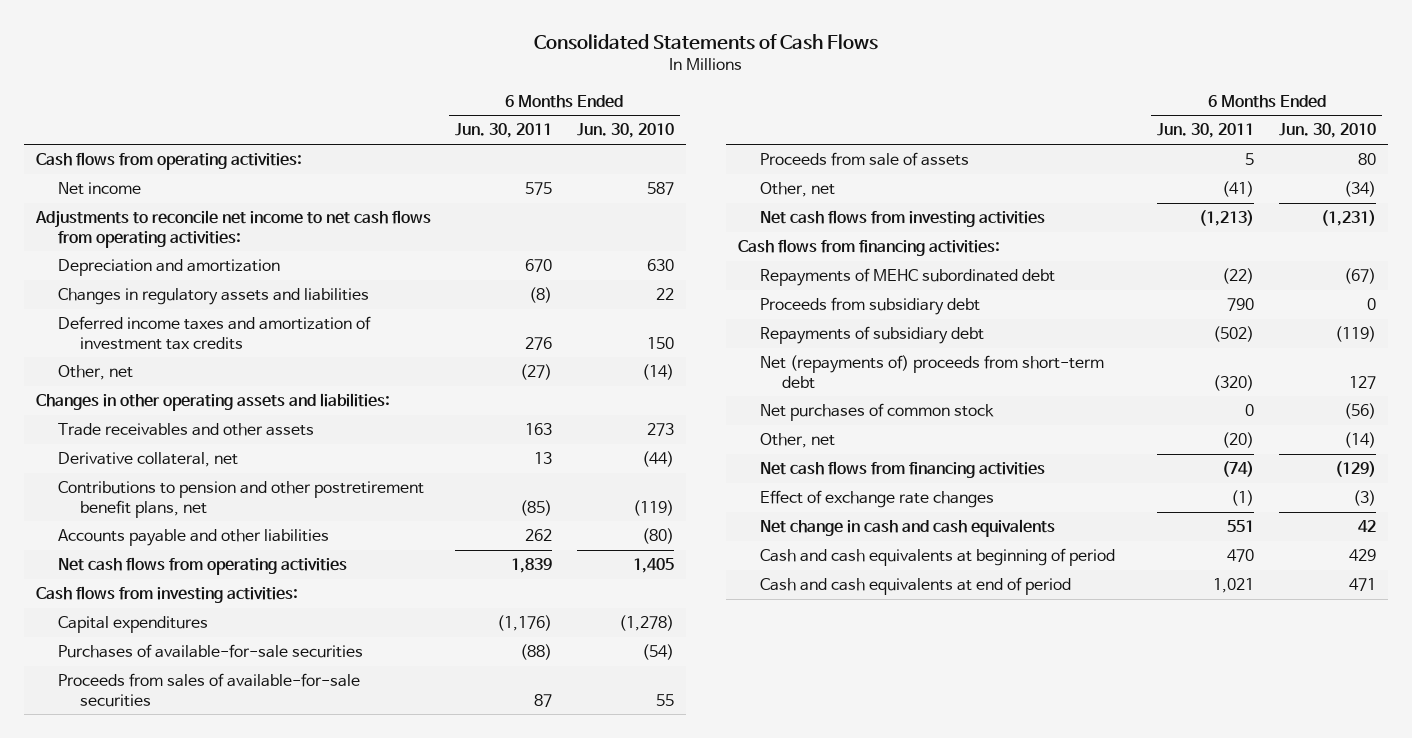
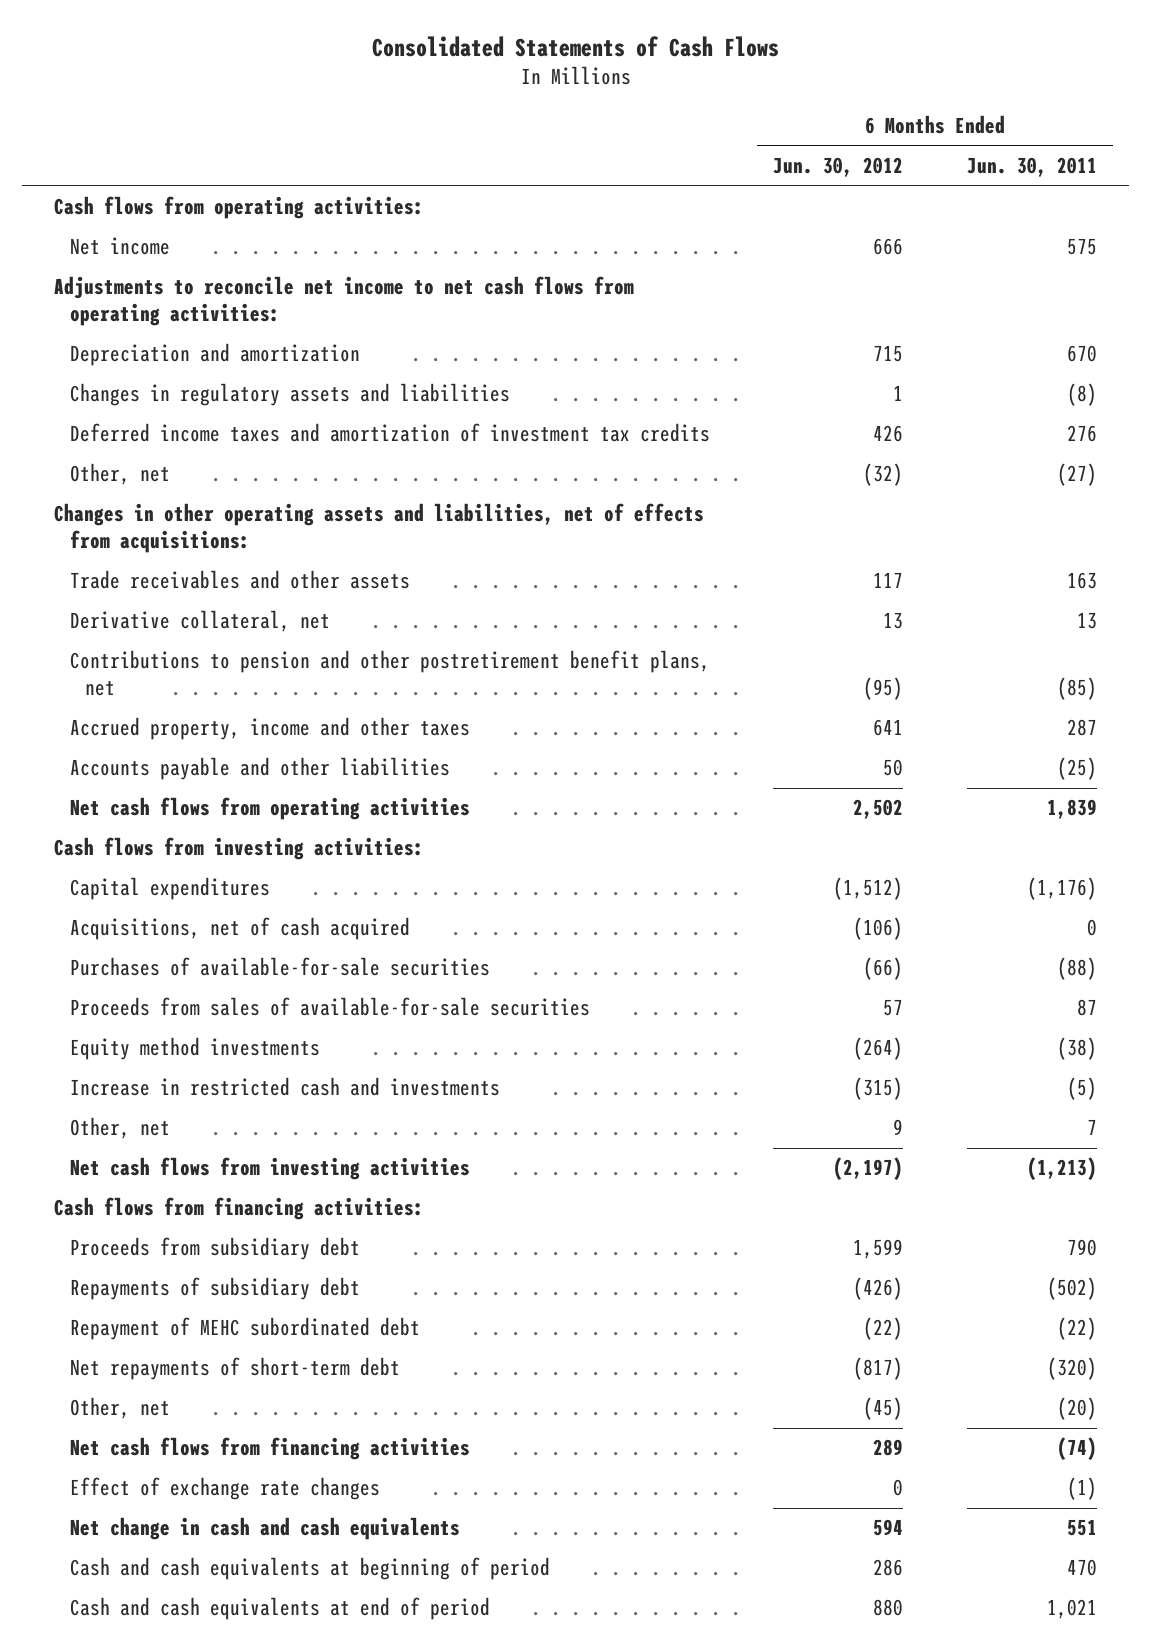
[576,123,674,139] Jun. 30, 2010 -> none
none -> [773,157,904,178] Jun. 30, 2012
[35,393,390,412] Changes in other operating assets and liabilities: -> [54,503,705,554] Changes in other operating assets and liabilities, net of effects from acquisitions:
none -> [69,717,470,741] Accrued property, income and other taxes
[525,529,553,542] 262 -> [1056,757,1097,781] (25)
none -> [69,917,410,941] Acquisitions, net of cash acquired
[760,152,970,167] Proceeds from sale of assets -> none
none -> [69,1037,320,1061] Equity method investments
none -> [69,1077,500,1097] Increase in restricted cash and investments
[1222,181,1255,198] (41) -> [1086,1119,1097,1136] 7
[760,268,1056,287] Repayments of MEHC subordinated debt -> none
[760,403,995,422] Net purchases of common stock -> none
none -> [69,1317,420,1341] Repayment of MEHC subordinated debt
[760,355,1105,389] Net (repayments of) proceeds from short-term debt -> [69,1357,400,1381] Net repayments of short-term debt

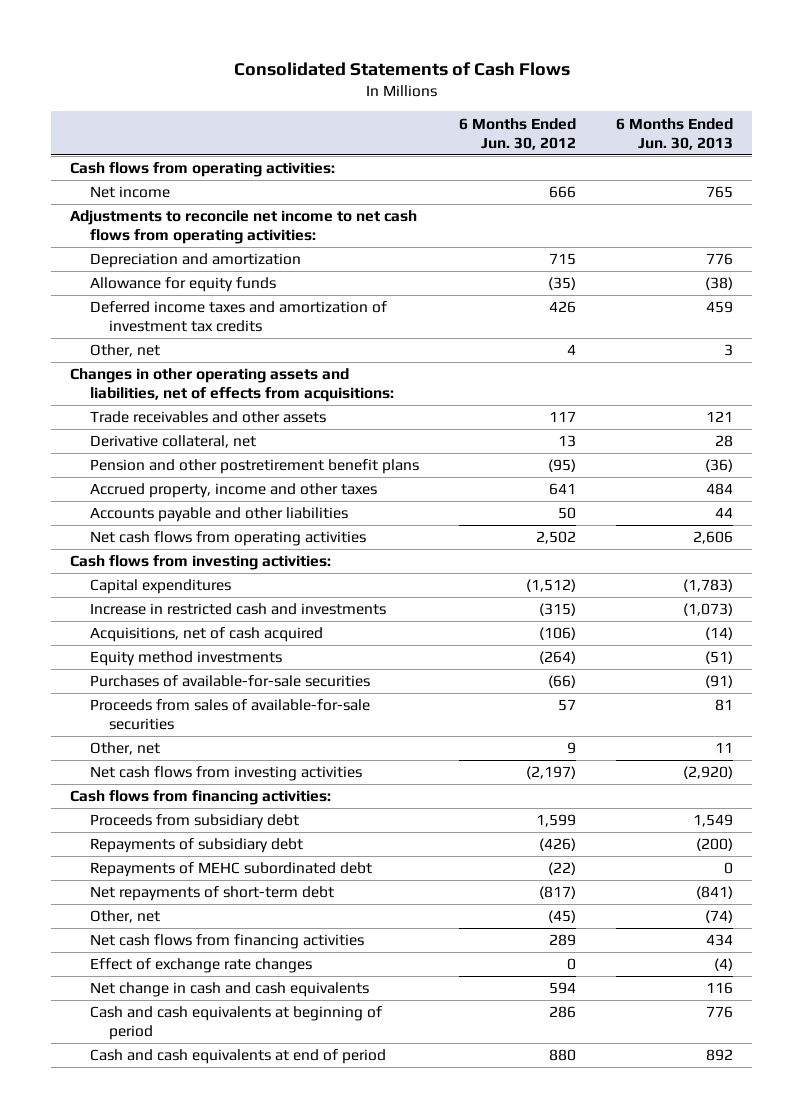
[966,157,1097,178] Jun. 30, 2011 -> none
none -> [615,117,733,150] 6 Months Ended Jun. 30, 2013
[69,383,510,407] Changes in regulatory assets and liabilities -> none
none -> [89,277,276,293] Allowance for equity funds
[863,463,904,487] (32) -> [566,344,576,356] 4
[69,650,710,697] Contributions to pension and other postretirement benefit plans, net -> [89,459,419,475] Pension and other postretirement benefit plans
[69,1077,500,1097] Increase in restricted cash and investments -> [89,603,386,616] Increase in restricted cash and investments
[69,1037,320,1061] Equity method investments -> [89,651,282,667] Equity method investments
[69,1317,420,1341] Repayment of MEHC subordinated debt -> [89,862,372,878] Repayments of MEHC subordinated debt

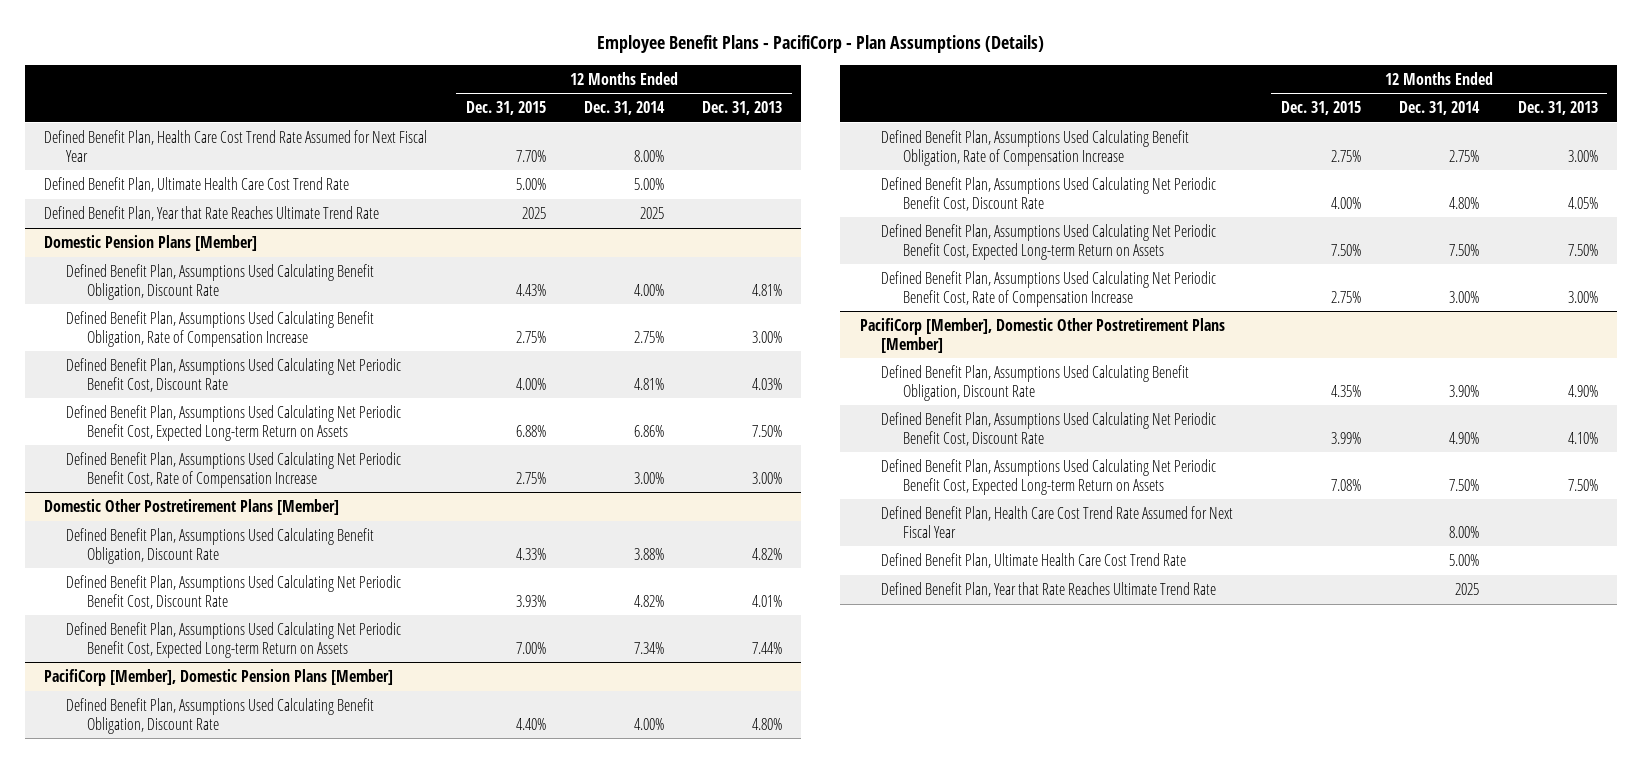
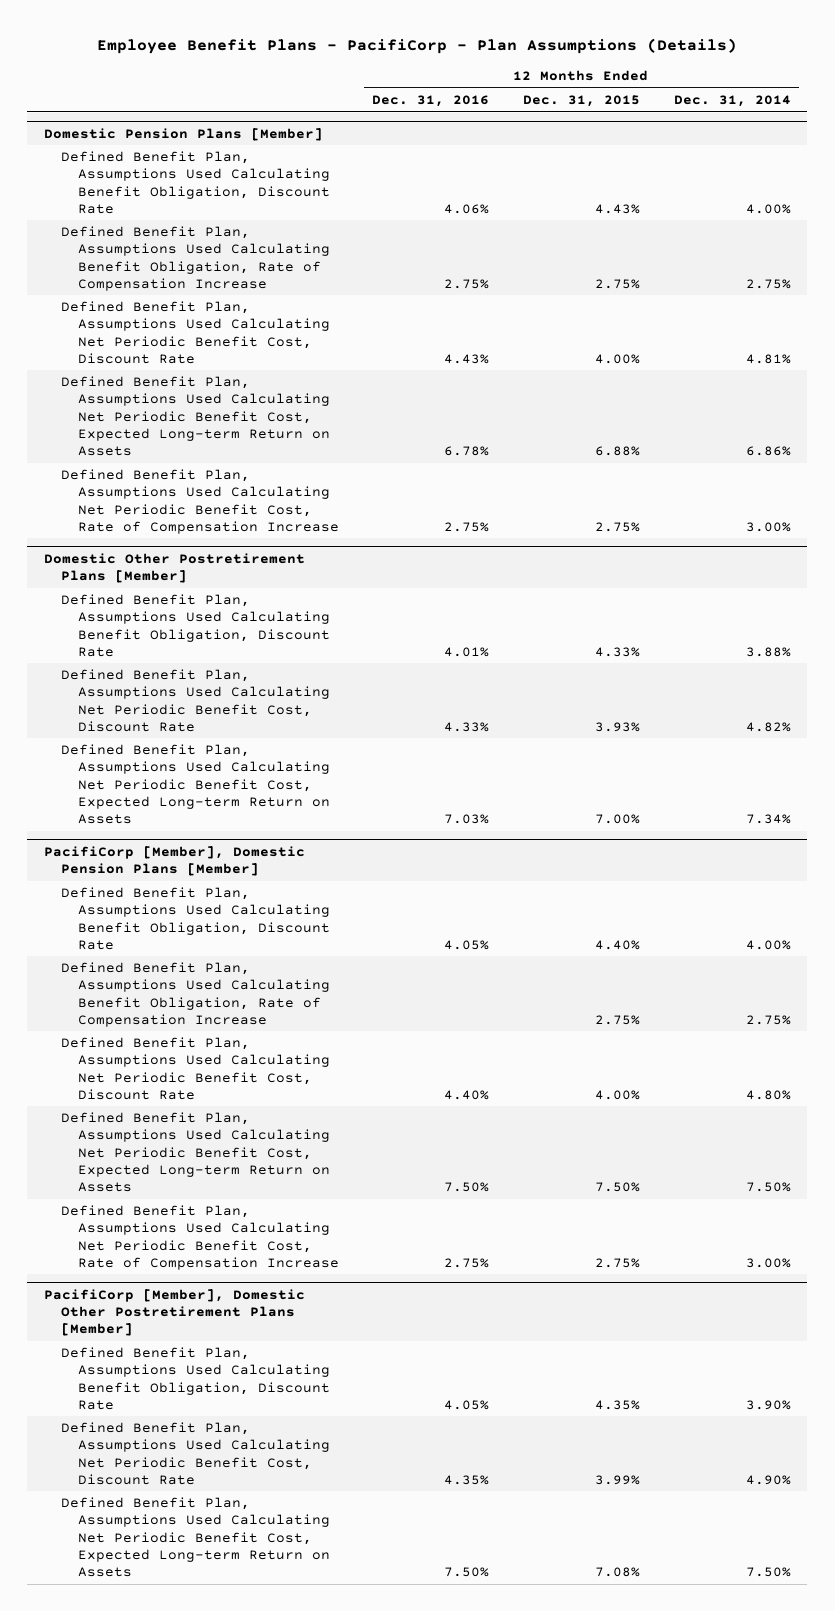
[702,101,783,116] Dec. 31, 2013 -> none
none -> [372,94,490,107] Dec. 31, 2016
[44,129,428,162] Defined Benefit Plan, Health Care Cost Trend Rate Assumed for Next Fiscal Year -> none
[44,176,350,192] Defined Benefit Plan, Ultimate Health Care Cost Trend Rate -> none
[44,205,380,221] Defined Benefit Plan, Year that Rate Reaches Ultimate Trend Rate -> none
[881,505,1234,538] Defined Benefit Plan, Health Care Cost Trend Rate Assumed for Next Fiscal Year -> none
[881,552,1187,568] Defined Benefit Plan, Ultimate Health Care Cost Trend Rate -> none
[881,581,1217,597] Defined Benefit Plan, Year that Rate Reaches Ultimate Trend Rate -> none

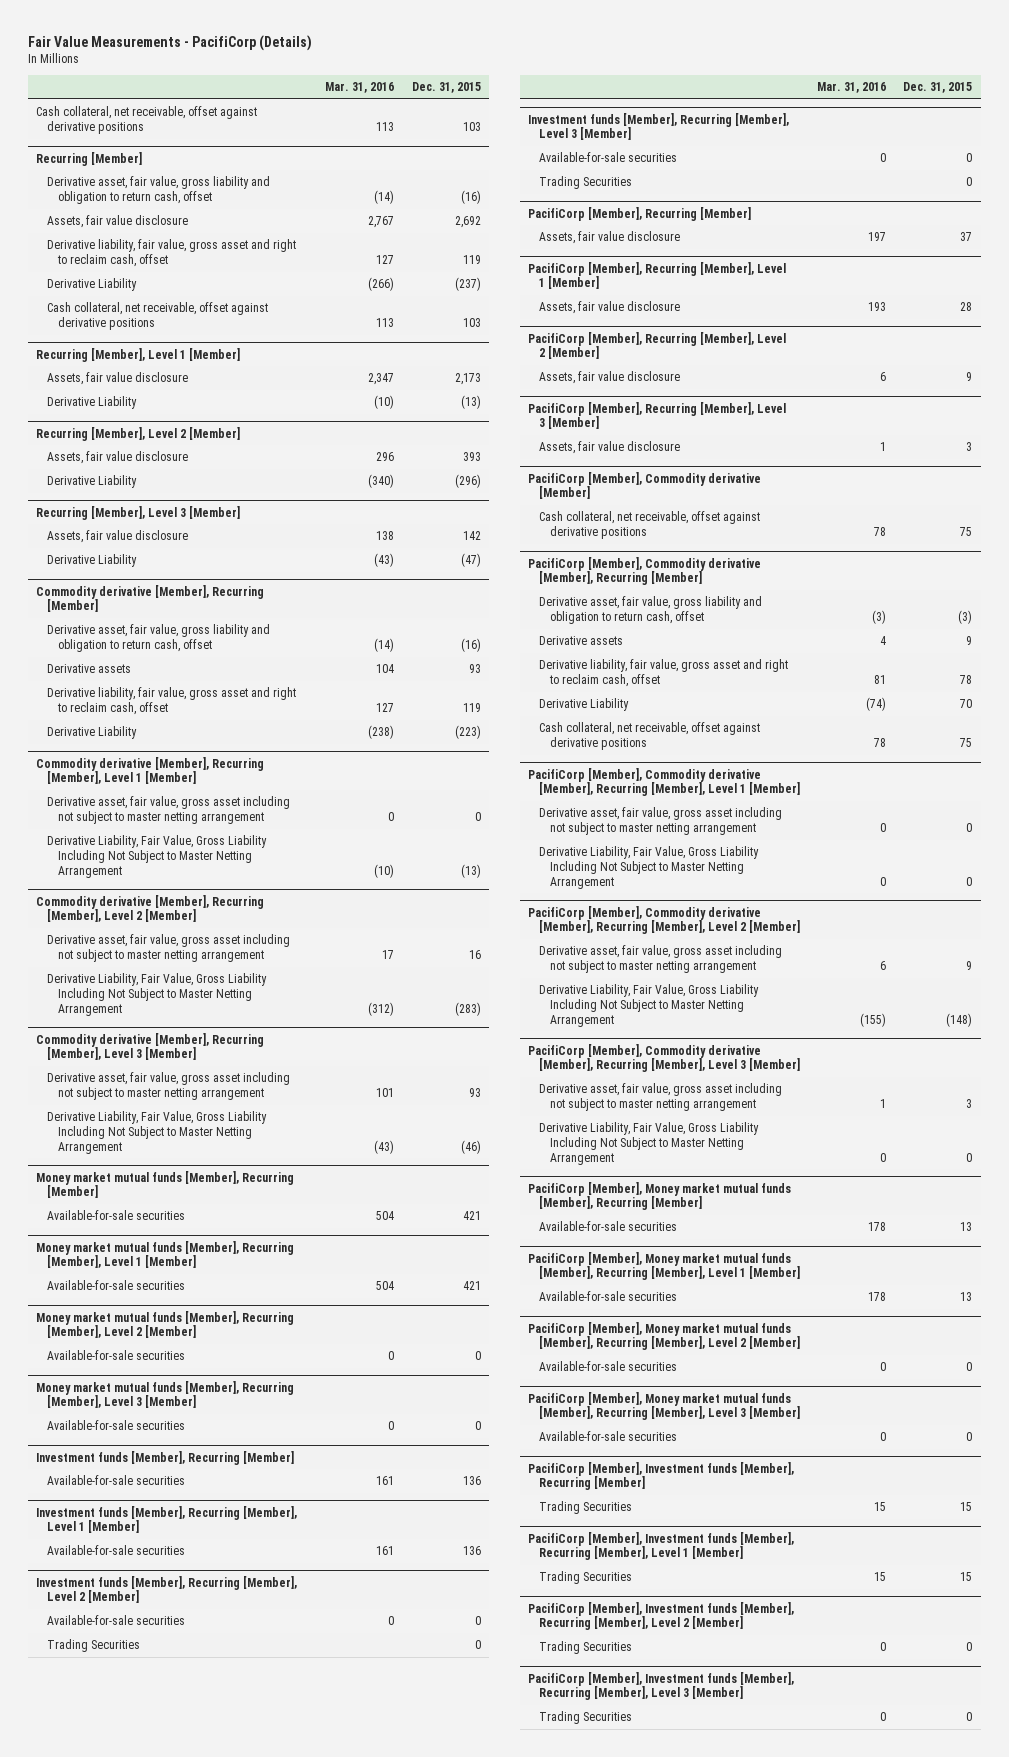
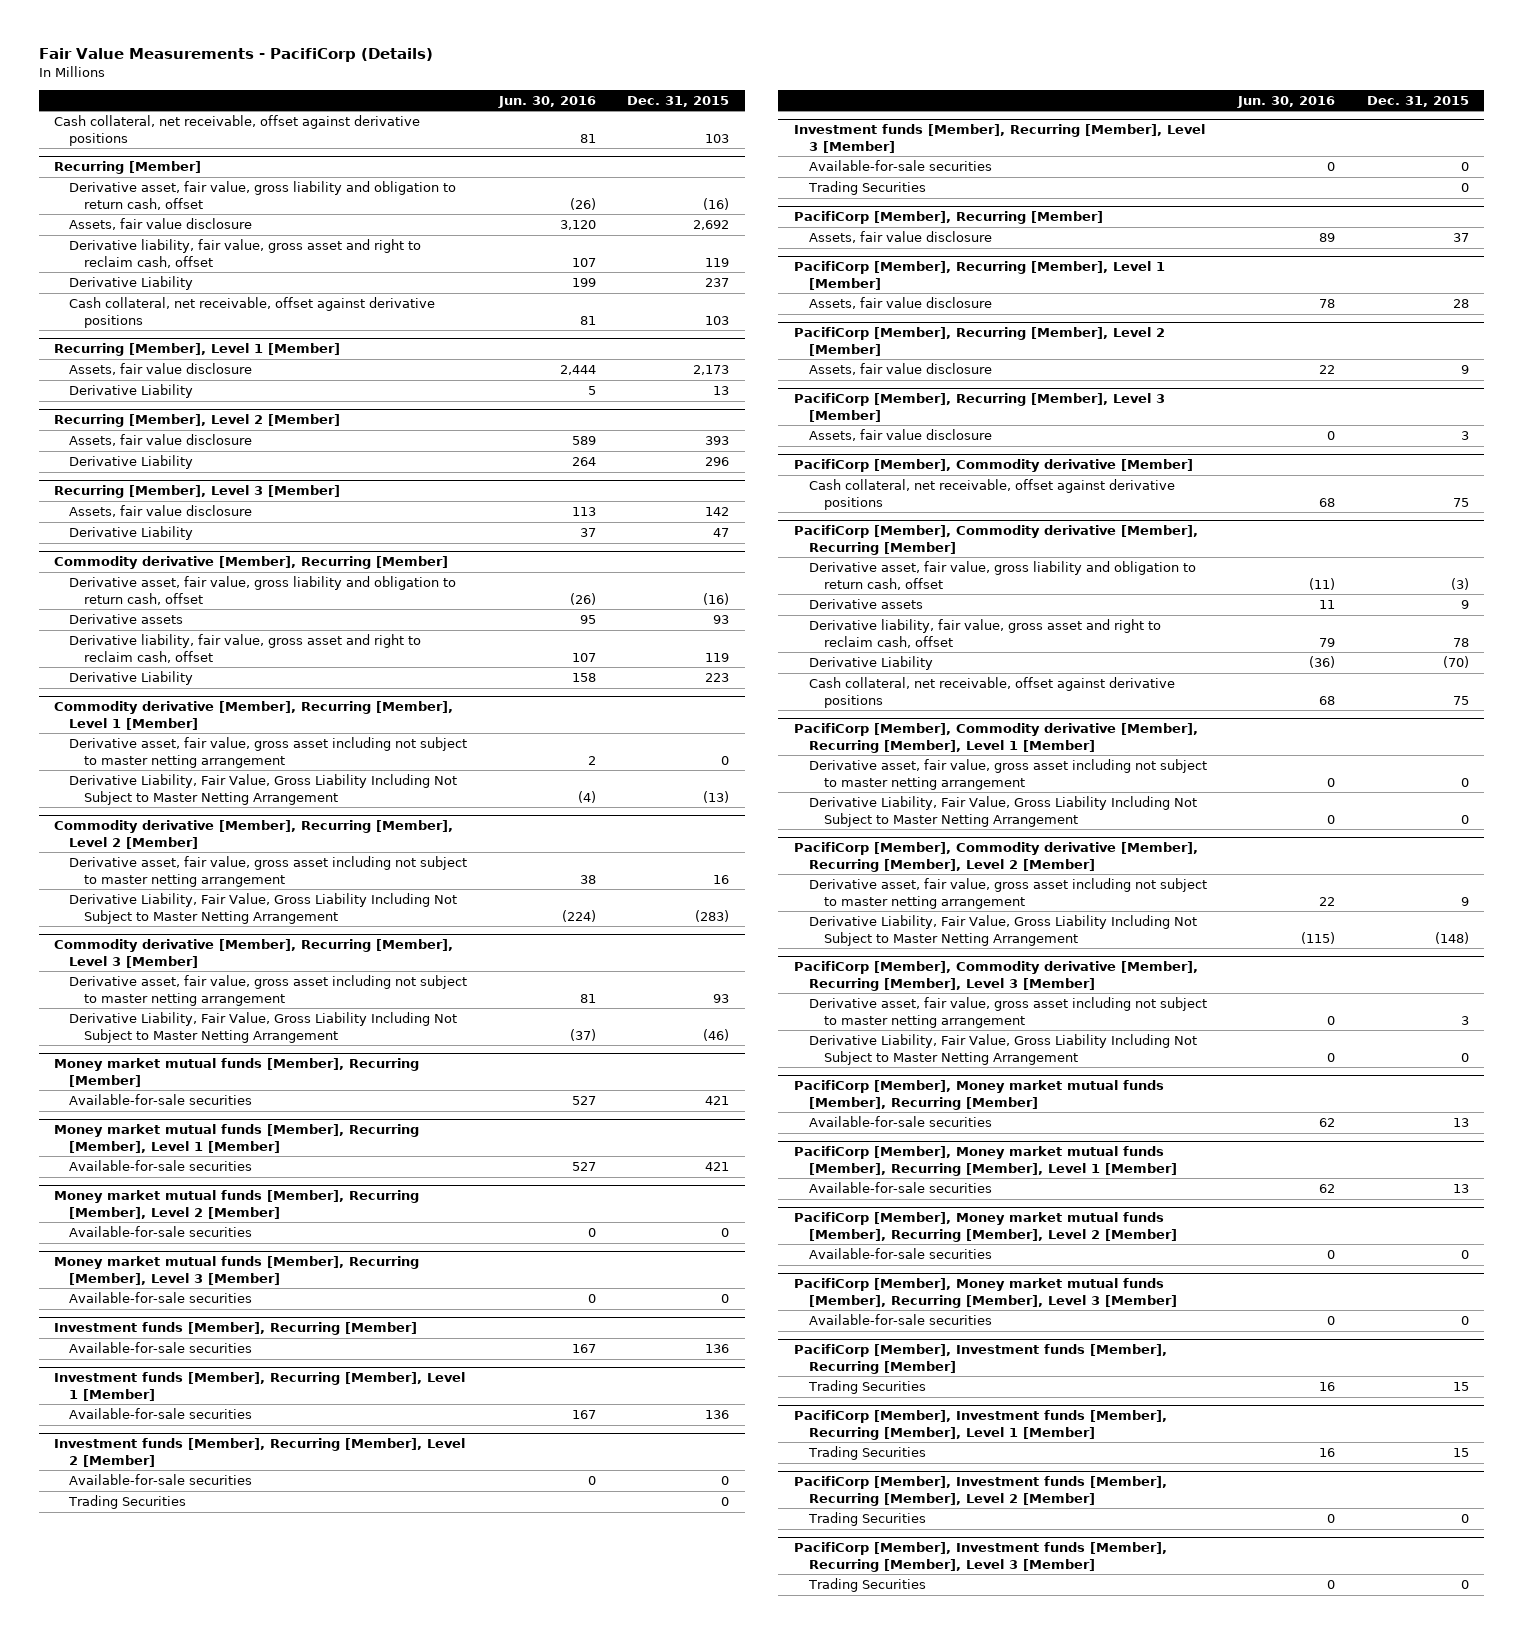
[325,82,395,94] Mar. 31, 2016 -> none
none -> [497,95,596,108] Jun. 30, 2016
[454,277,481,292] (237) -> [705,278,730,288] 237
[460,395,481,410] (13) -> [713,386,730,396] 13
[454,474,481,489] (296) -> [705,457,730,467] 296
[460,553,481,568] (47) -> [713,528,730,538] 47
[454,725,481,740] (223) -> [705,673,730,683] 223
[960,699,973,709] 70 -> [1442,656,1469,669] (70)

